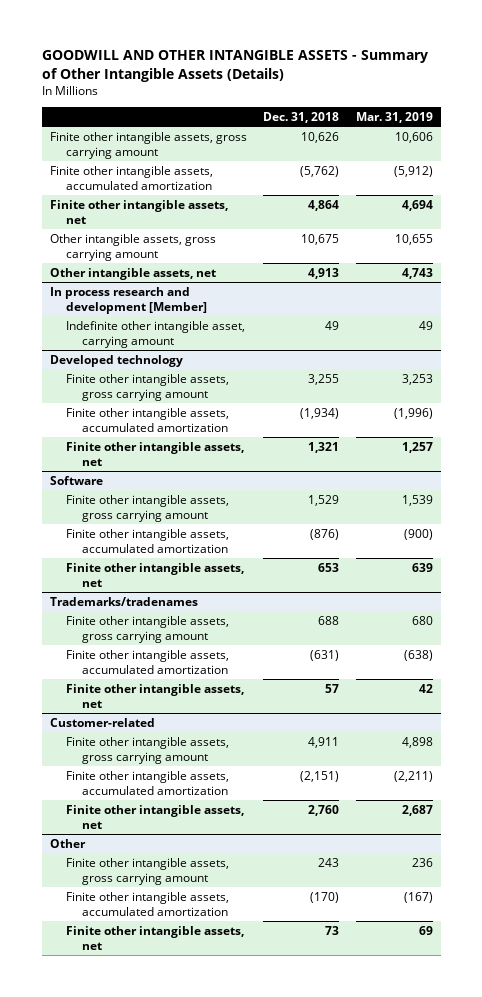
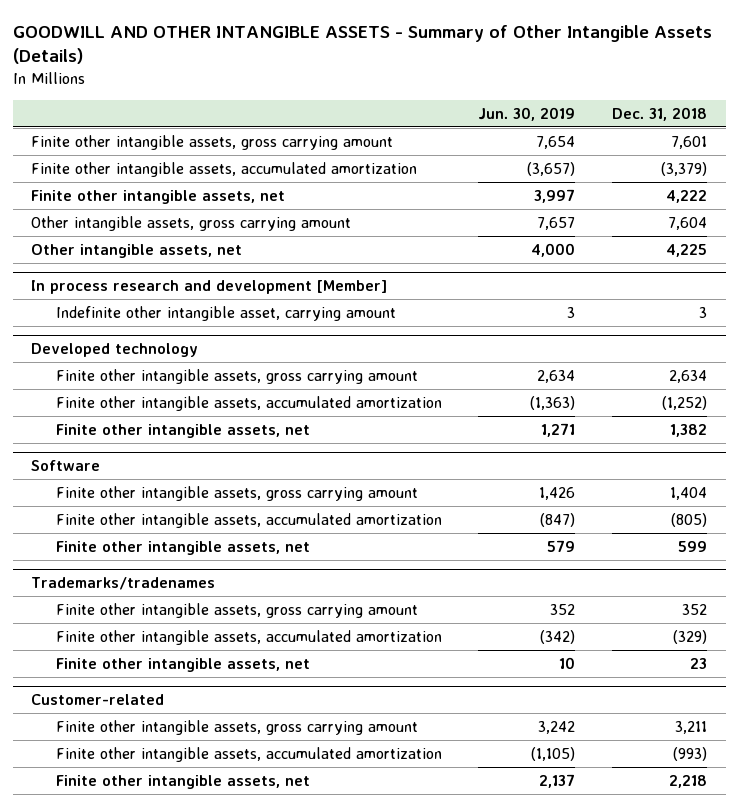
[355,111,433,123] Mar. 31, 2019 -> none
none -> [478,106,576,121] Jun. 30, 2019
[301,131,340,143] 10,626 -> [671,135,708,149] 7,601
[300,165,340,177] (5,762) -> [661,161,708,176] (3,379)
[308,199,340,211] 4,864 -> [666,189,708,203] 4,222
[301,233,340,245] 10,675 -> [668,216,708,230] 7,604
[308,267,340,279] 4,913 -> [666,243,708,257] 4,225
[325,320,340,330] 49 -> [699,306,708,318] 3
[308,373,340,385] 3,255 -> [669,369,708,383] 2,634
[300,407,340,419] (1,934) -> [662,395,708,410] (1,252)
[308,441,340,453] 1,321 -> [670,423,708,437] 1,382
[308,494,340,506] 1,529 -> [670,486,708,500] 1,404
[310,528,340,540] (876) -> [671,512,708,527] (805)
[318,562,340,572] 653 -> [678,540,708,552] 599
[318,615,340,625] 688 -> [682,603,708,615] 352
[310,649,340,661] (631) -> [673,629,708,644] (329)
[325,683,340,693] 57 -> [690,657,708,669] 23
[49,838,86,848] Other -> none
[66,857,230,885] Finite other intangible assets, gross carrying amount -> none
[66,891,230,916] Finite other intangible assets, accumulated amortization -> none
[66,925,245,950] Finite other intangible assets, net -> none
[308,736,340,748] 4,911 -> [675,720,708,734] 3,211
[300,770,340,782] (2,151) -> [673,746,708,761] (993)
[308,804,340,816] 2,760 -> [669,774,708,788] 2,218

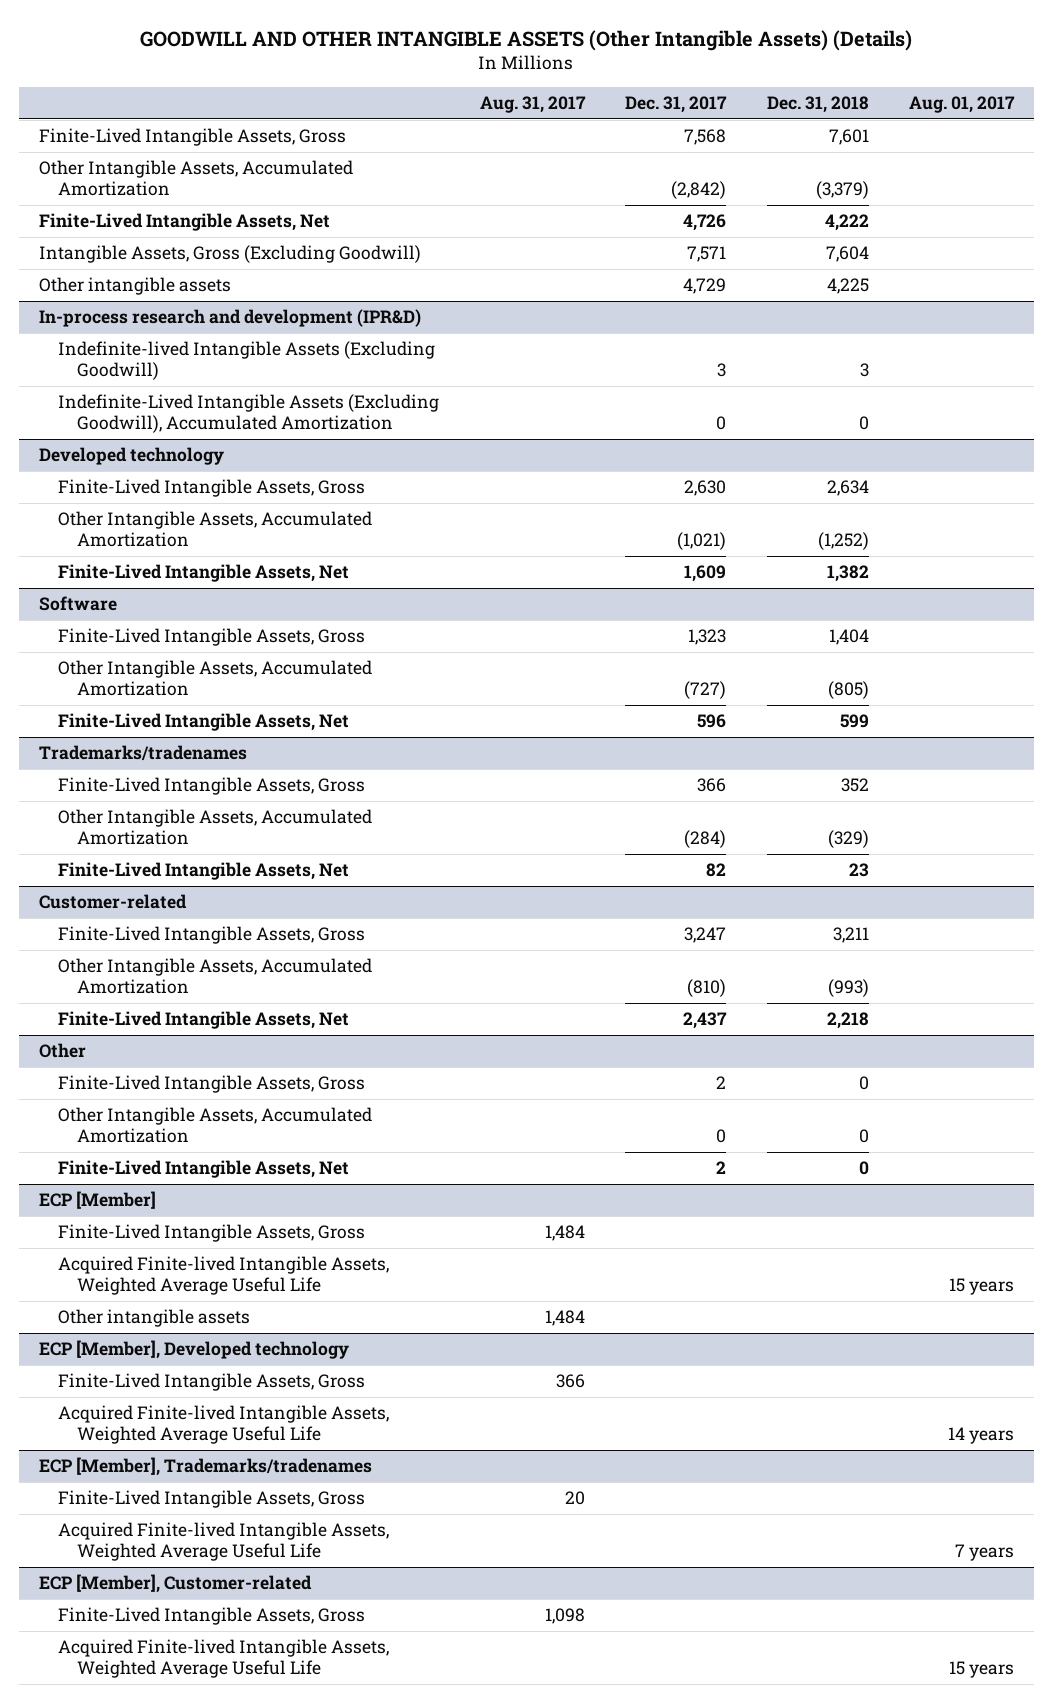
[12,24,712,65] GOODWILL AND OTHER INTANGIBLE ASSETS - Summary of Other Intangible Assets (Details) -> [140,29,913,51] GOODWILL AND OTHER INTANGIBLE ASSETS (Other Intangible Assets) (Details)
[478,106,576,121] Jun. 30, 2019 -> none
none -> [479,96,586,114] Aug. 31, 2017
none -> [625,96,728,114] Dec. 31, 2017
none -> [909,96,1016,114] Aug. 01, 2017
[31,134,394,150] Finite other intangible assets, gross carrying amount -> [38,128,346,147] Finite-Lived Intangible Assets, Gross
[31,161,418,177] Finite other intangible assets, accumulated amortization -> [38,160,353,197] Other Intangible Assets, Accumulated Amortization
[31,189,286,204] Finite other intangible assets, net -> [38,213,330,232] Finite-Lived Intangible Assets, Net
[31,215,352,231] Other intangible assets, gross carrying amount -> [38,245,421,264] Intangible Assets, Gross (Excluding Goodwill)
[31,243,243,258] Other intangible assets, net -> [38,277,231,296] Other intangible assets
[31,280,388,295] In process research and development [Member] -> [38,309,421,328] In-process research and development (IPR&D)
[55,305,396,321] Indefinite other intangible asset, carrying amount -> [58,341,436,381] Indefinite-lived Intangible Assets (Excluding Goodwill)
none -> [58,394,440,434] Indefinite-Lived Intangible Assets (Excluding Goodwill), Accumulated Amortization
[55,368,418,384] Finite other intangible assets, gross carrying amount -> [58,479,366,498] Finite-Lived Intangible Assets, Gross
[55,395,442,411] Finite other intangible assets, accumulated amortization -> [58,511,373,548] Other Intangible Assets, Accumulated Amortization
[55,423,310,438] Finite other intangible assets, net -> [58,564,350,583] Finite-Lived Intangible Assets, Net
[55,485,418,501] Finite other intangible assets, gross carrying amount -> [58,628,366,647] Finite-Lived Intangible Assets, Gross
[55,512,442,528] Finite other intangible assets, accumulated amortization -> [58,660,373,697] Other Intangible Assets, Accumulated Amortization
[55,540,310,555] Finite other intangible assets, net -> [58,713,350,732] Finite-Lived Intangible Assets, Net
[55,602,418,618] Finite other intangible assets, gross carrying amount -> [58,777,366,796] Finite-Lived Intangible Assets, Gross
[55,629,442,645] Finite other intangible assets, accumulated amortization -> [58,809,373,846] Other Intangible Assets, Accumulated Amortization
[55,657,310,672] Finite other intangible assets, net -> [58,862,350,881] Finite-Lived Intangible Assets, Net
[55,719,418,735] Finite other intangible assets, gross carrying amount -> [58,926,366,945] Finite-Lived Intangible Assets, Gross
[55,746,442,762] Finite other intangible assets, accumulated amortization -> [58,958,373,995] Other Intangible Assets, Accumulated Amortization
[55,774,310,789] Finite other intangible assets, net -> [58,1011,350,1030] Finite-Lived Intangible Assets, Net
none -> [38,1043,86,1059] Other
none -> [58,1075,366,1094] Finite-Lived Intangible Assets, Gross
none -> [58,1107,373,1144] Other Intangible Assets, Accumulated Amortization
none -> [58,1160,350,1179] Finite-Lived Intangible Assets, Net
none -> [38,1191,156,1210] ECP [Member]
none -> [58,1224,366,1243] Finite-Lived Intangible Assets, Gross
none -> [58,1256,390,1296] Acquired Finite-lived Intangible Assets, Weighted Average Useful Life
none -> [58,1309,251,1328] Other intangible assets
none -> [38,1340,349,1360] ECP [Member], Developed technology
none -> [58,1373,366,1392] Finite-Lived Intangible Assets, Gross
none -> [58,1405,390,1445] Acquired Finite-lived Intangible Assets, Weighted Average Useful Life
none -> [38,1457,372,1477] ECP [Member], Trademarks/tradenames
none -> [58,1490,366,1509] Finite-Lived Intangible Assets, Gross
none -> [58,1522,390,1562] Acquired Finite-lived Intangible Assets, Weighted Average Useful Life
none -> [38,1574,312,1594] ECP [Member], Customer-related
none -> [58,1607,366,1626] Finite-Lived Intangible Assets, Gross
none -> [58,1639,390,1679] Acquired Finite-lived Intangible Assets, Weighted Average Useful Life

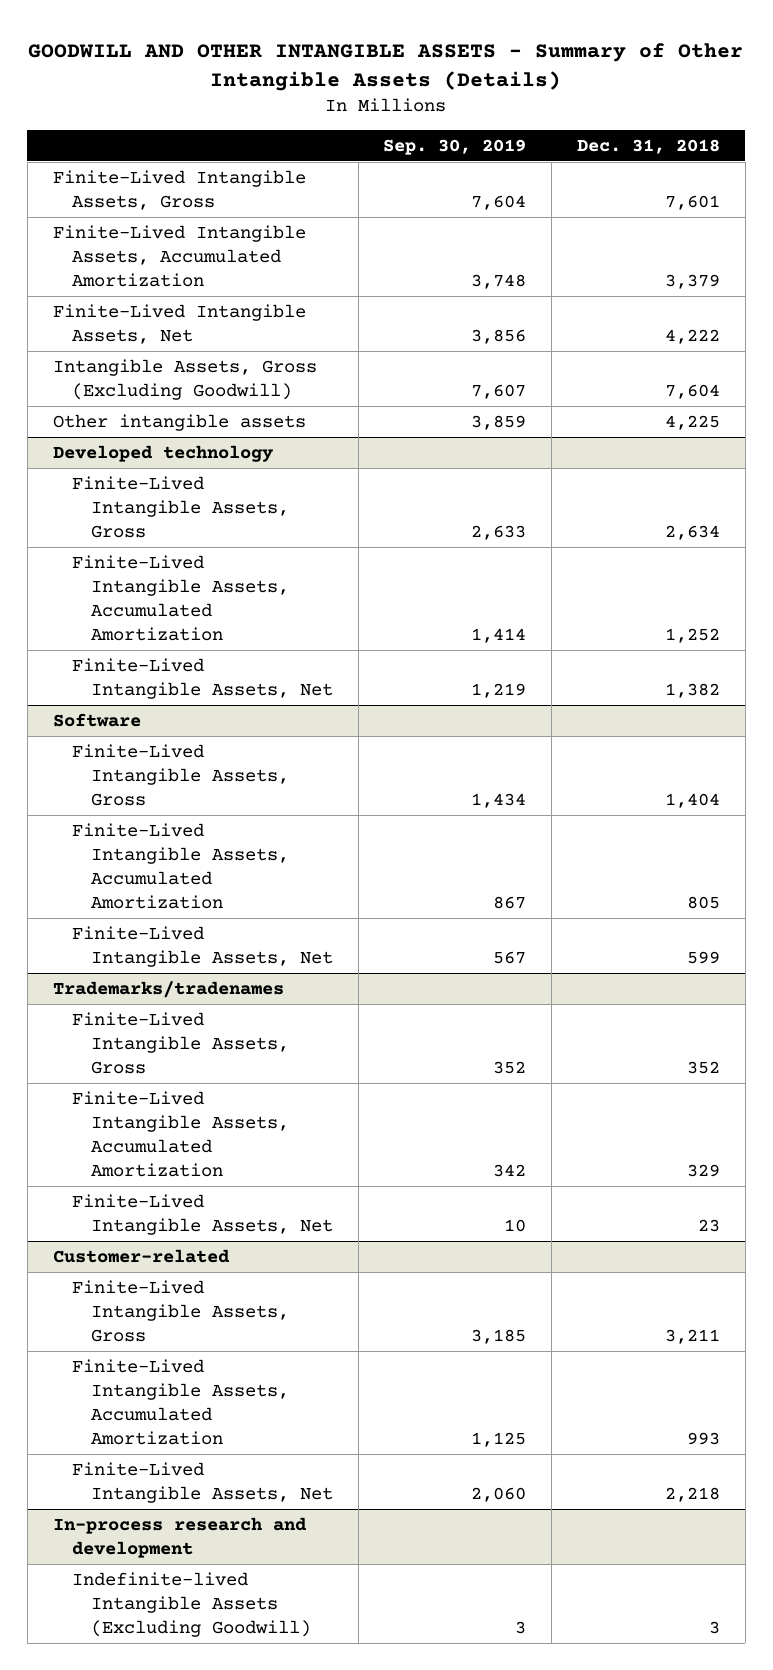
[140,29,913,51] GOODWILL AND OTHER INTANGIBLE ASSETS (Other Intangible Assets) (Details) -> [28,42,744,91] GOODWILL AND OTHER INTANGIBLE ASSETS - Summary of Other Intangible Assets (Details)
[479,96,586,114] Aug. 31, 2017 -> none
[625,96,728,114] Dec. 31, 2017 -> none
[909,96,1016,114] Aug. 01, 2017 -> none
none -> [383,138,527,155] Sep. 30, 2019
[38,160,353,197] Other Intangible Assets, Accumulated Amortization -> [52,224,306,288] Finite-Lived Intangible Assets, Accumulated Amortization
[815,181,869,200] (3,379) -> [664,274,720,290] 3,379
[38,309,421,328] In-process research and development (IPR&D) -> none
[58,341,436,381] Indefinite-lived Intangible Assets (Excluding Goodwill) -> none
[58,394,440,434] Indefinite-Lived Intangible Assets (Excluding Goodwill), Accumulated Amortization -> none
[58,511,373,548] Other Intangible Assets, Accumulated Amortization -> [71,554,289,642] Finite-Lived Intangible Assets, Accumulated Amortization
[817,532,869,551] (1,252) -> [664,628,720,644] 1,252
[58,660,373,697] Other Intangible Assets, Accumulated Amortization -> [71,822,289,910] Finite-Lived Intangible Assets, Accumulated Amortization
[827,681,869,700] (805) -> [686,896,720,910] 805
[58,809,373,846] Other Intangible Assets, Accumulated Amortization -> [71,1090,289,1178] Finite-Lived Intangible Assets, Accumulated Amortization
[827,830,869,849] (329) -> [686,1164,720,1178] 329
[58,958,373,995] Other Intangible Assets, Accumulated Amortization -> [71,1358,289,1446] Finite-Lived Intangible Assets, Accumulated Amortization
[827,979,869,998] (993) -> [686,1432,720,1446] 993
[38,1043,86,1059] Other -> none
[58,1075,366,1094] Finite-Lived Intangible Assets, Gross -> none
[58,1107,373,1144] Other Intangible Assets, Accumulated Amortization -> none
[58,1160,350,1179] Finite-Lived Intangible Assets, Net -> none
[38,1191,156,1210] ECP [Member] -> none
[58,1224,366,1243] Finite-Lived Intangible Assets, Gross -> none
[58,1256,390,1296] Acquired Finite-lived Intangible Assets, Weighted Average Useful Life -> none
[58,1309,251,1328] Other intangible assets -> none
[38,1340,349,1360] ECP [Member], Developed technology -> none
[58,1373,366,1392] Finite-Lived Intangible Assets, Gross -> none
[58,1405,390,1445] Acquired Finite-lived Intangible Assets, Weighted Average Useful Life -> none
[38,1457,372,1477] ECP [Member], Trademarks/tradenames -> none
[58,1490,366,1509] Finite-Lived Intangible Assets, Gross -> none
[58,1522,390,1562] Acquired Finite-lived Intangible Assets, Weighted Average Useful Life -> none
[38,1574,312,1594] ECP [Member], Customer-related -> none
[58,1607,366,1626] Finite-Lived Intangible Assets, Gross -> none
[58,1639,390,1679] Acquired Finite-lived Intangible Assets, Weighted Average Useful Life -> none
none -> [52,1516,307,1559] In-process research and development
none -> [71,1571,311,1638] Indefinite-lived Intangible Assets (Excluding Goodwill)

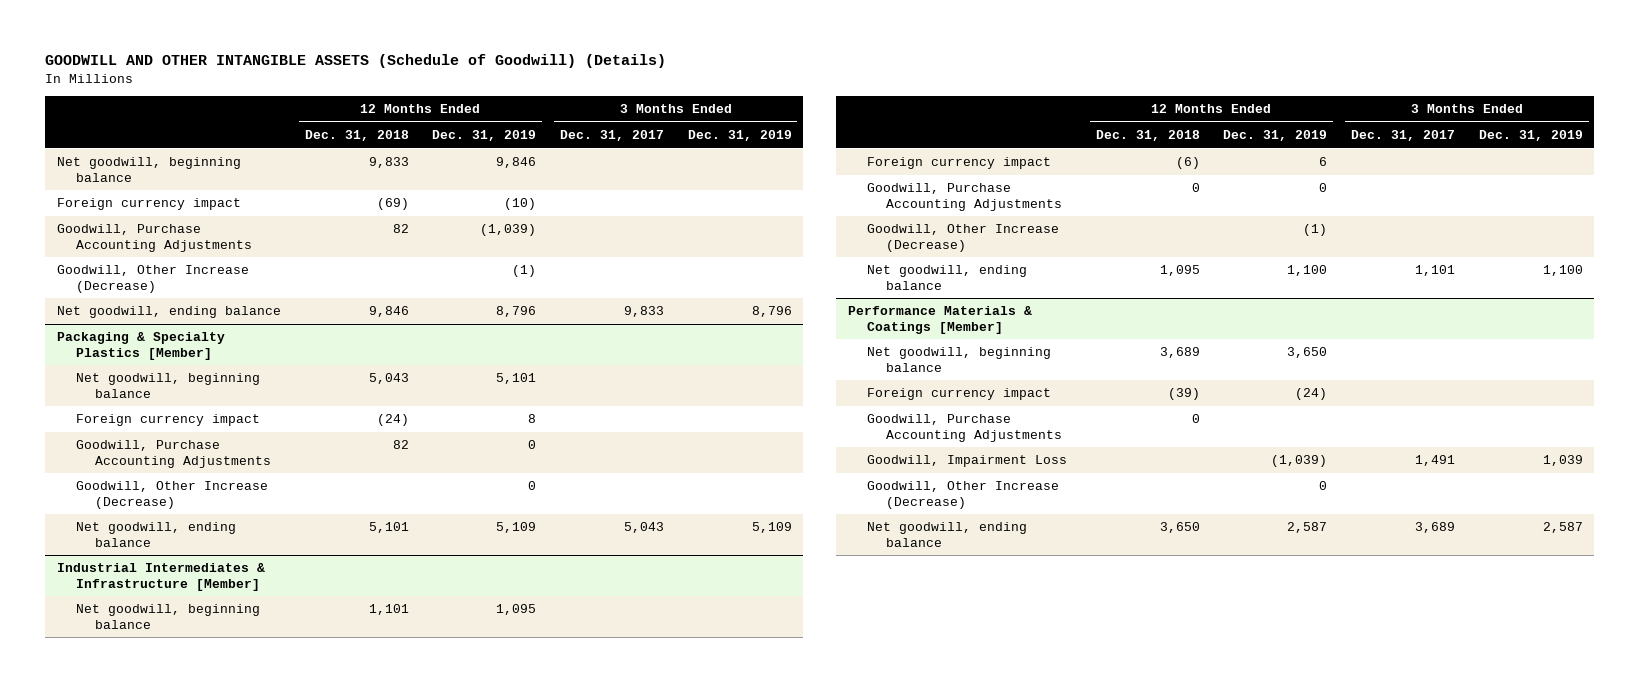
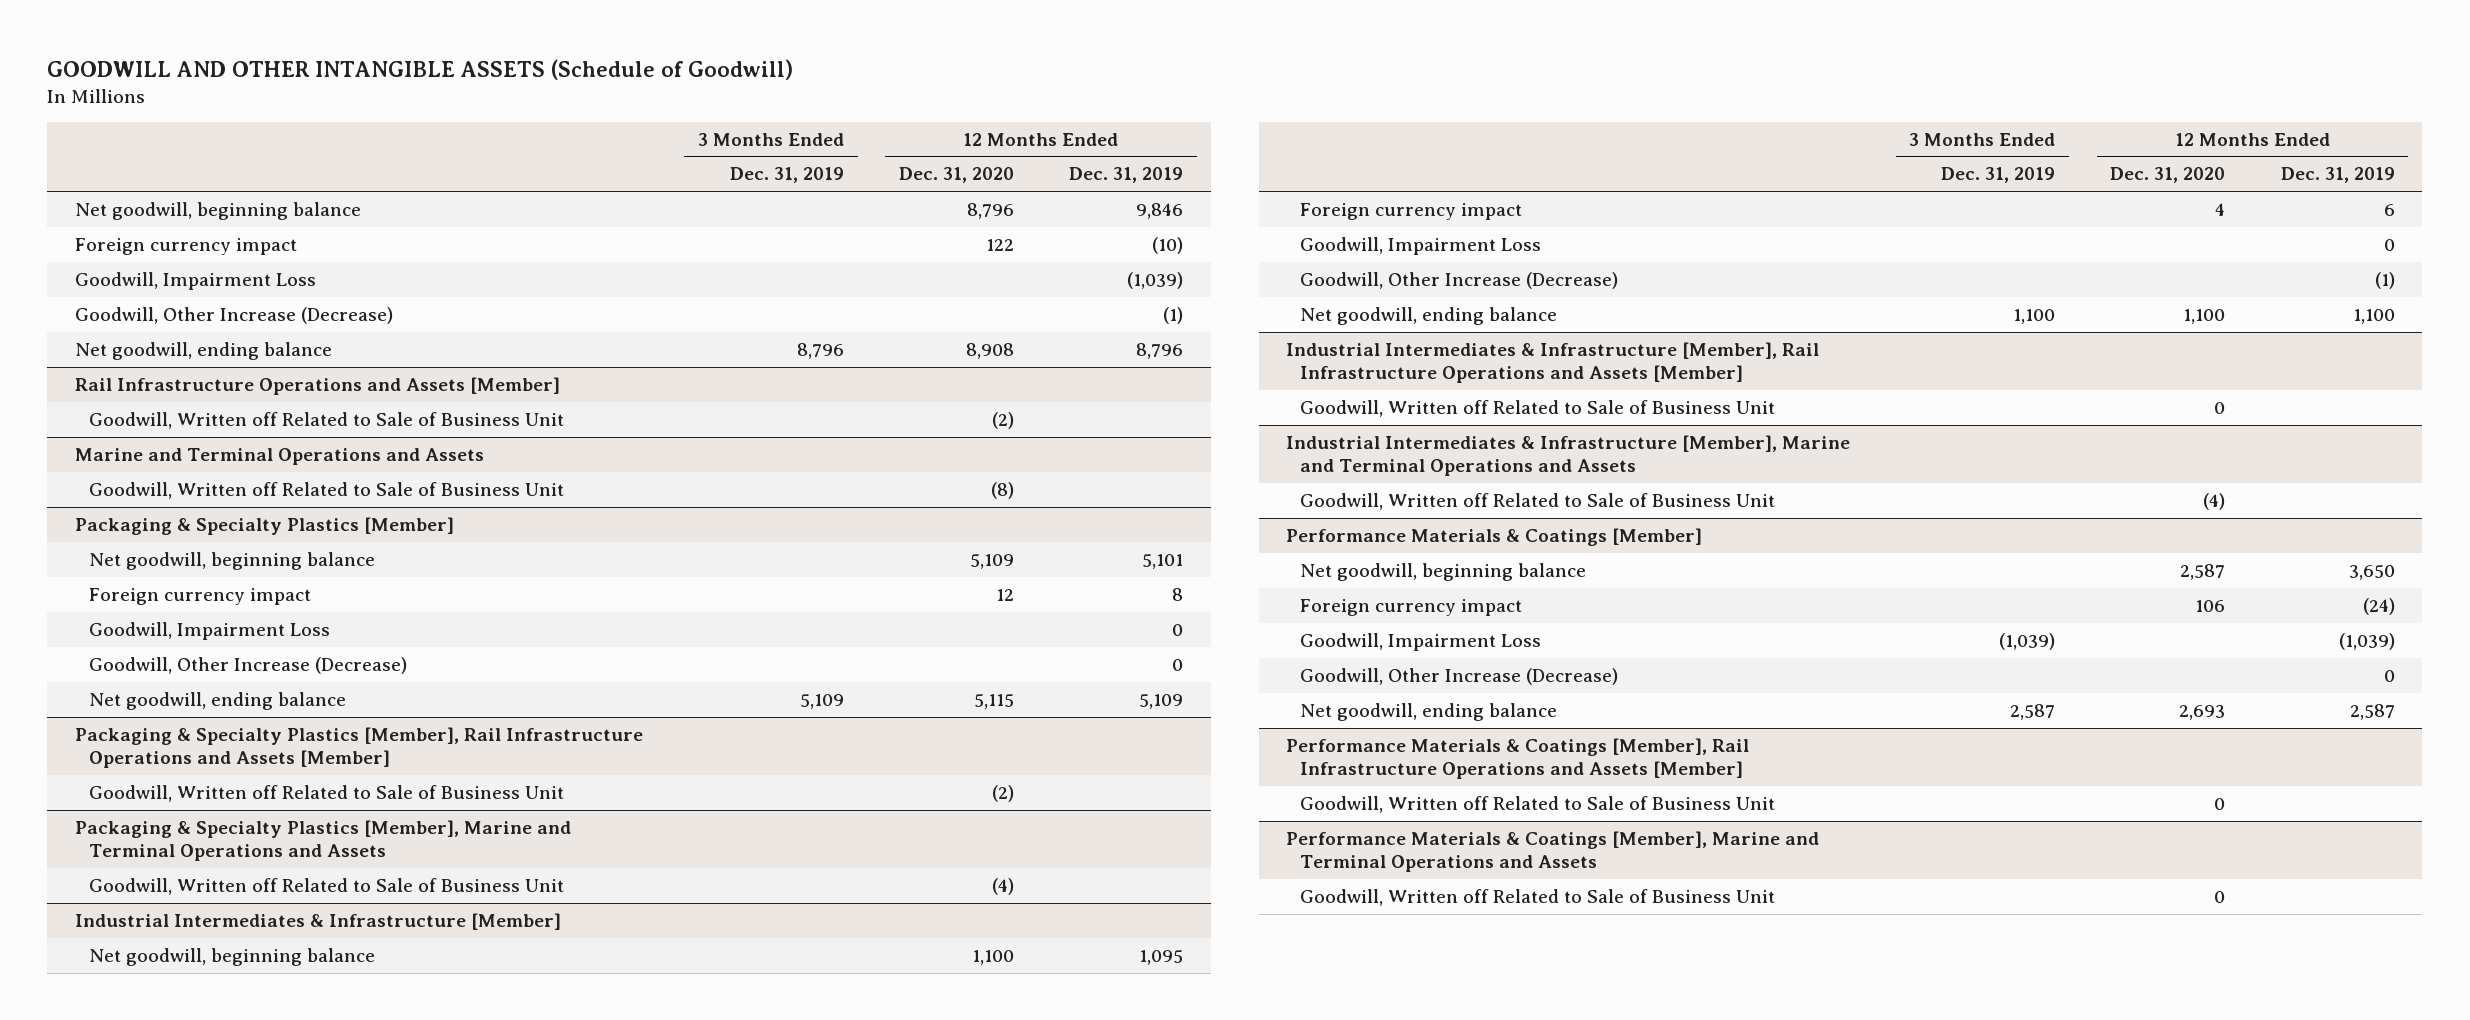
[45,54,667,69] GOODWILL AND OTHER INTANGIBLE ASSETS (Schedule of Goodwill) (Details) -> [47,58,794,80] GOODWILL AND OTHER INTANGIBLE ASSETS (Schedule of Goodwill)
[304,130,409,142] Dec. 31, 2018 -> none
[559,130,664,142] Dec. 31, 2017 -> none
none -> [899,167,1015,184] Dec. 31, 2020
[56,224,253,252] Goodwill, Purchase Accounting Adjustments -> [74,271,316,290] Goodwill, Impairment Loss
none -> [74,376,560,395] Rail Infrastructure Operations and Assets [Member]
none -> [88,411,564,429] Goodwill, Written off Related to Sale of Business Unit
none -> [74,447,484,465] Marine and Terminal Operations and Assets
none -> [88,481,564,499] Goodwill, Written off Related to Sale of Business Unit
[76,440,272,468] Goodwill, Purchase Accounting Adjustments -> none
none -> [88,621,330,640] Goodwill, Impairment Loss
none -> [74,726,643,768] Packaging & Specialty Plastics [Member], Rail Infrastructure Operations and Assets [Member]
none -> [88,784,564,802] Goodwill, Written off Related to Sale of Business Unit
none -> [74,819,571,861] Packaging & Specialty Plastics [Member], Marine and Terminal Operations and Assets
none -> [88,877,564,895] Goodwill, Written off Related to Sale of Business Unit
[867,183,1063,211] Goodwill, Purchase Accounting Adjustments -> none
none -> [1300,236,1542,255] Goodwill, Impairment Loss
none -> [1286,341,1820,383] Industrial Intermediates & Infrastructure [Member], Rail Infrastructure Operations and Assets [Member]
none -> [1300,399,1776,417] Goodwill, Written off Related to Sale of Business Unit
none -> [1286,434,1851,476] Industrial Intermediates & Infrastructure [Member], Marine and Terminal Operations and Assets
none -> [1300,492,1776,510] Goodwill, Written off Related to Sale of Business Unit
[867,414,1063,442] Goodwill, Purchase Accounting Adjustments -> none
[1542,455,1583,467] 1,039 -> [1999,632,2056,650] (1,039)
none -> [1286,737,1750,779] Performance Materials & Coatings [Member], Rail Infrastructure Operations and Assets [Member]
none -> [1300,795,1776,813] Goodwill, Written off Related to Sale of Business Unit
none -> [1286,830,1820,872] Performance Materials & Coatings [Member], Marine and Terminal Operations and Assets
none -> [1300,888,1776,906] Goodwill, Written off Related to Sale of Business Unit

